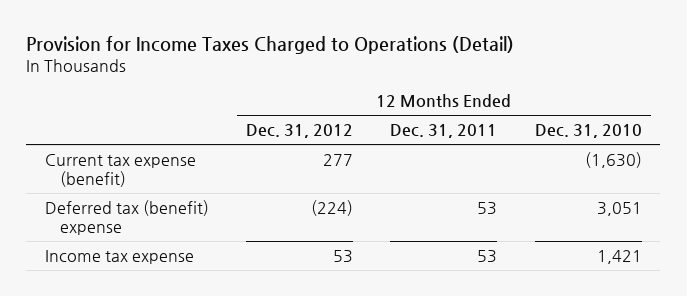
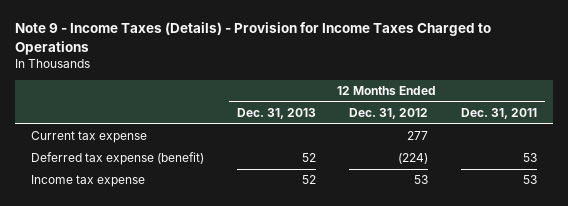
[26,36,515,55] Provision for Income Taxes Charged to Operations (Detail) -> [15,22,492,55] Note 9 - Income Taxes (Details) - Provision for Income Taxes Charged to Operations
[534,124,642,139] Dec. 31, 2010 -> none
none -> [237,107,317,119] Dec. 31, 2013
[44,153,196,188] Current tax expense (benefit) -> [31,131,148,144] Current tax expense
[44,199,209,236] Deferred tax (benefit) expense -> [31,152,205,166] Deferred tax expense (benefit)

